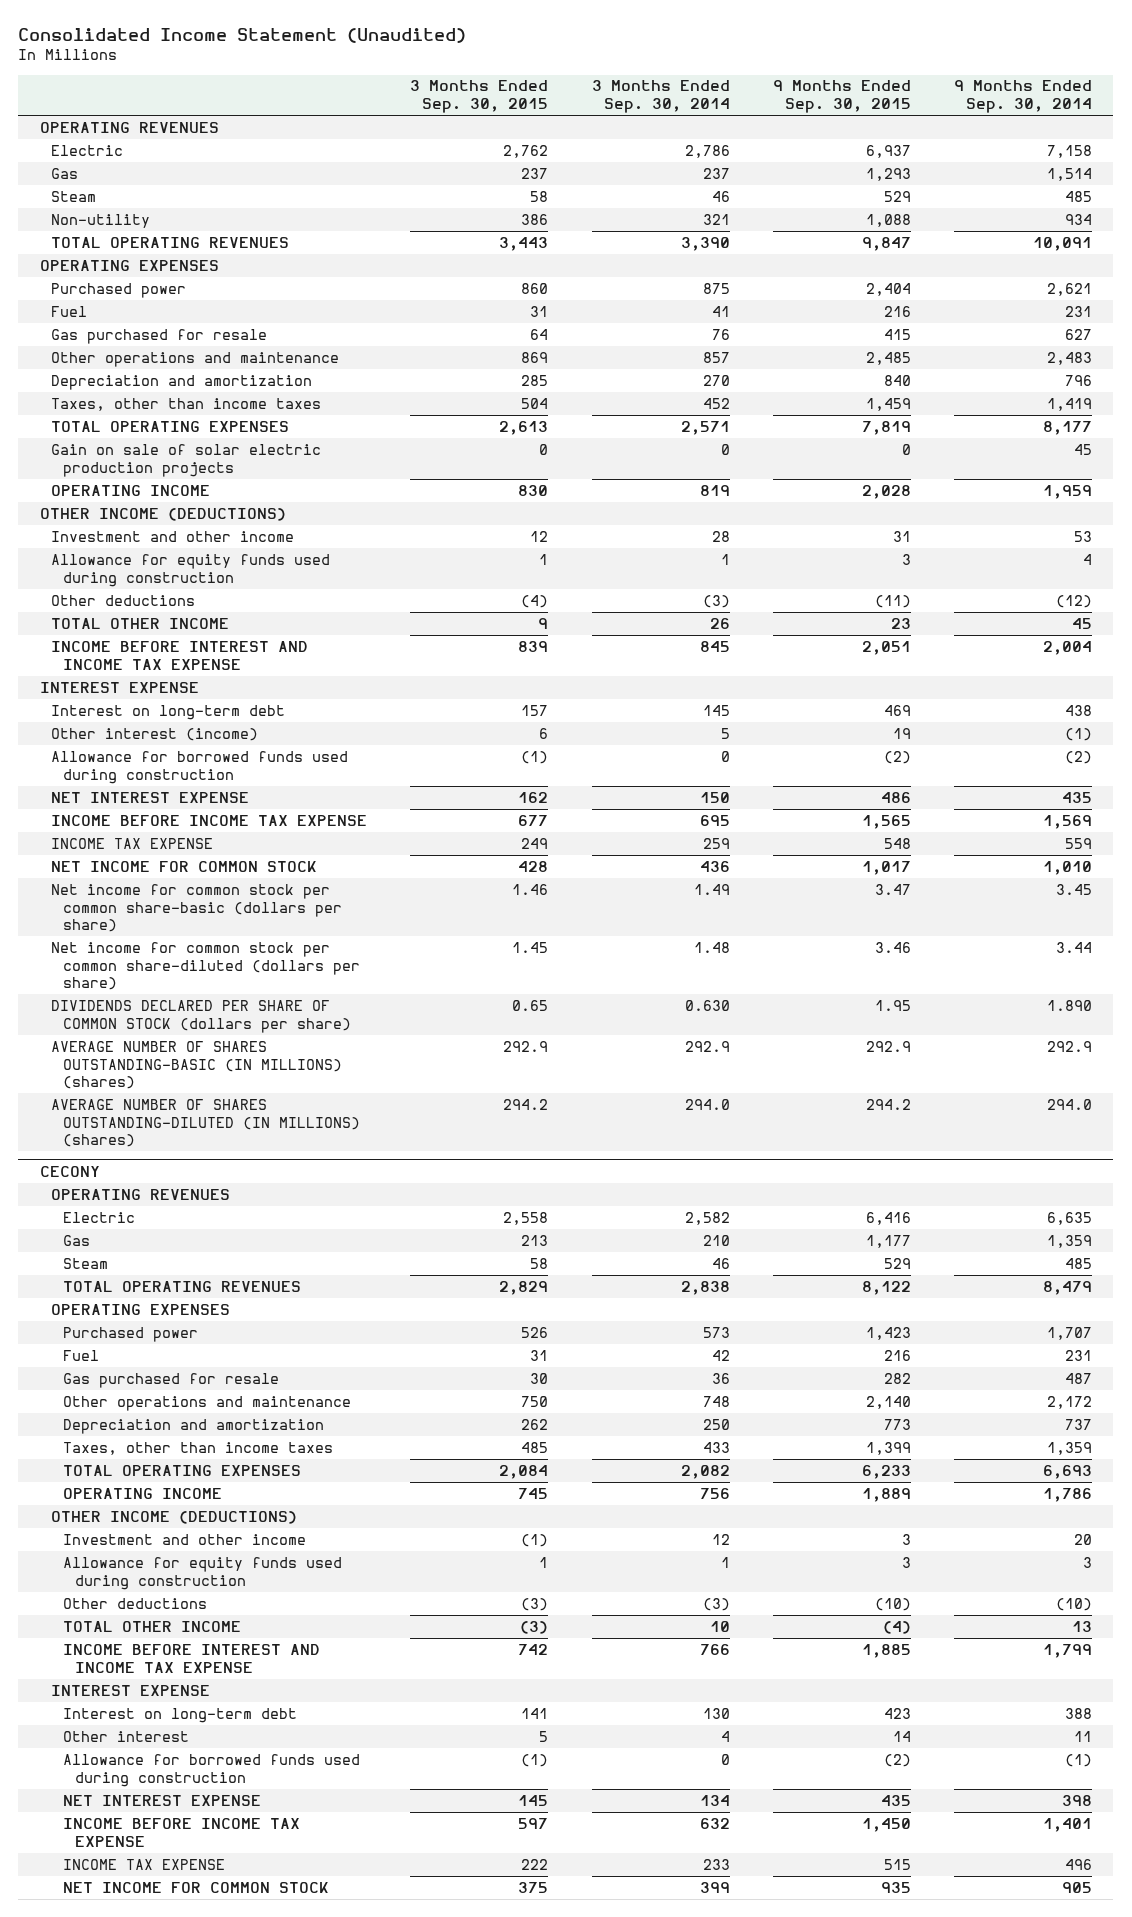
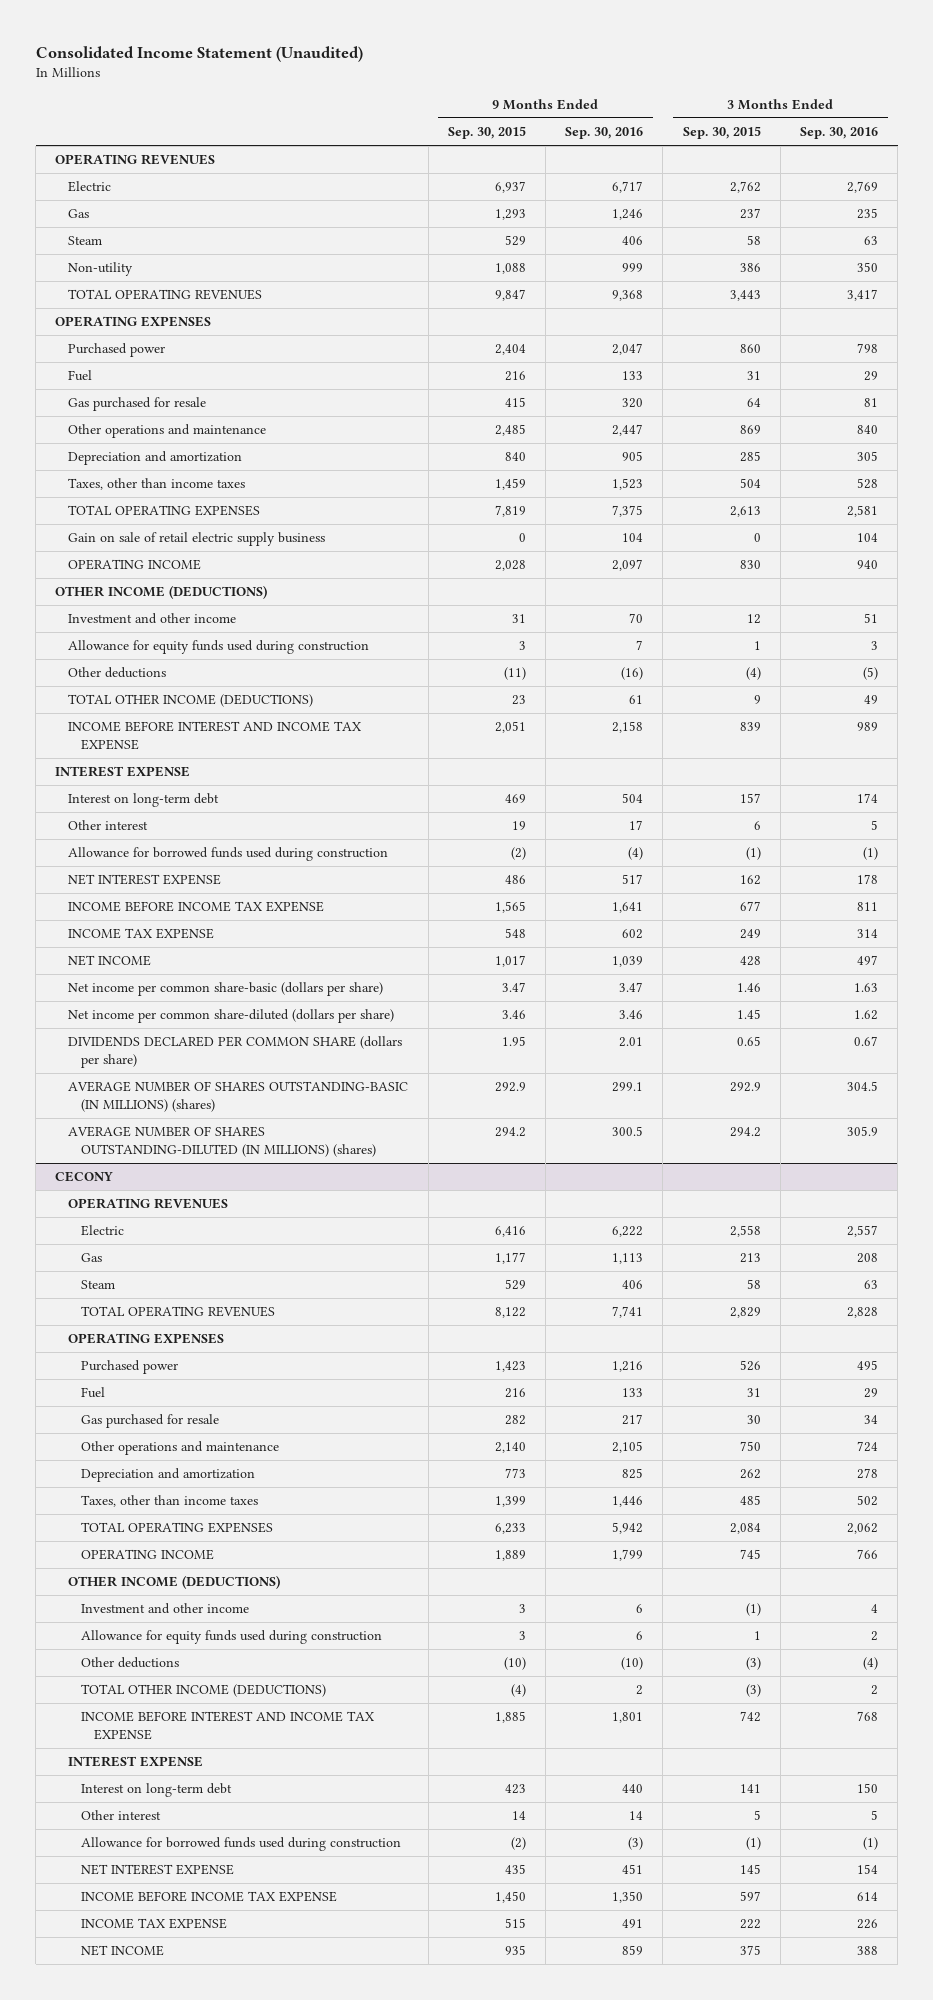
[591,80,730,114] 3 Months Ended Sep. 30, 2014 -> none
[953,80,1092,114] 9 Months Ended Sep. 30, 2014 -> none
none -> [565,127,644,140] Sep. 30, 2016
none -> [799,127,878,140] Sep. 30, 2016
[51,443,322,477] Gain on sale of solar electric production projects -> none
none -> [68,532,326,547] Gain on sale of retail electric supply business
[51,617,230,629] TOTAL OTHER INCOME -> [68,694,314,708] TOTAL OTHER INCOME (DEDUCTIONS)
[51,727,259,741] Other interest (income) -> [68,820,149,831] Other interest
[51,860,318,872] NET INCOME FOR COMMON STOCK -> [68,955,152,967] NET INCOME
[51,883,342,933] Net income for common stock per common share-basic (dollars per share) -> [68,982,384,997] Net income per common share-basic (dollars per share)
[51,941,360,991] Net income for common stock per common share-diluted (dollars per share) -> [68,1009,395,1024] Net income per common share-diluted (dollars per share)
[51,999,351,1033] DIVIDENDS DECLARED PER SHARE OF COMMON STOCK (dollars per share) -> [68,1036,403,1068] DIVIDENDS DECLARED PER COMMON SHARE (dollars per share)
[62,1620,241,1632] TOTAL OTHER INCOME -> [81,1684,327,1698] TOTAL OTHER INCOME (DEDUCTIONS)
[62,1881,329,1893] NET INCOME FOR COMMON STOCK -> [81,1945,165,1957] NET INCOME

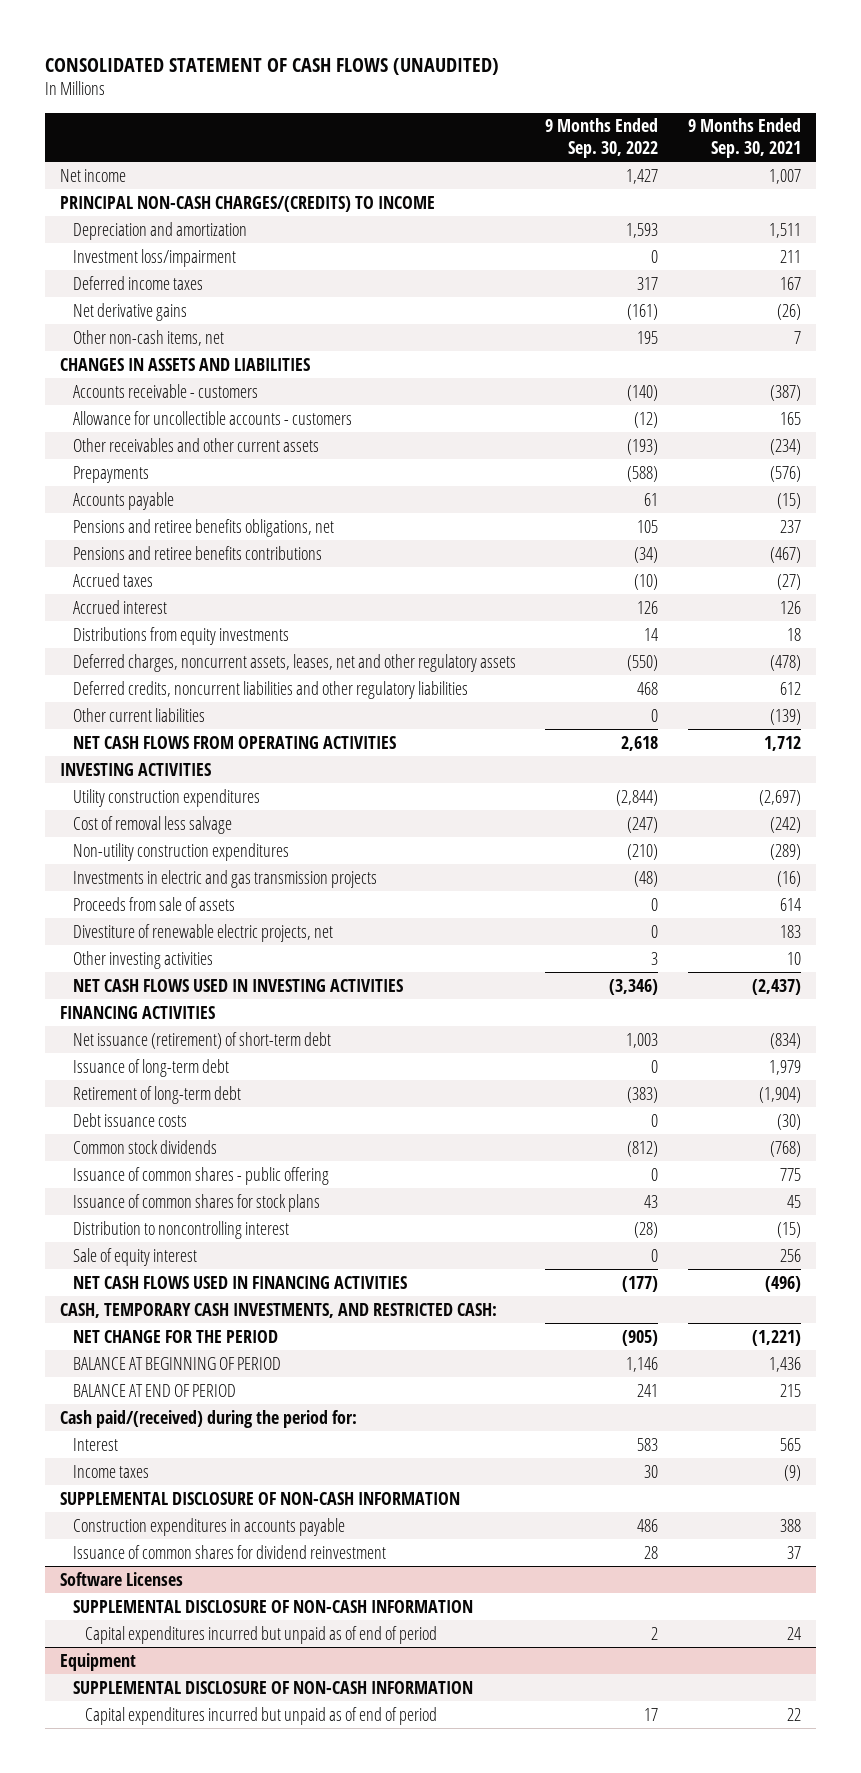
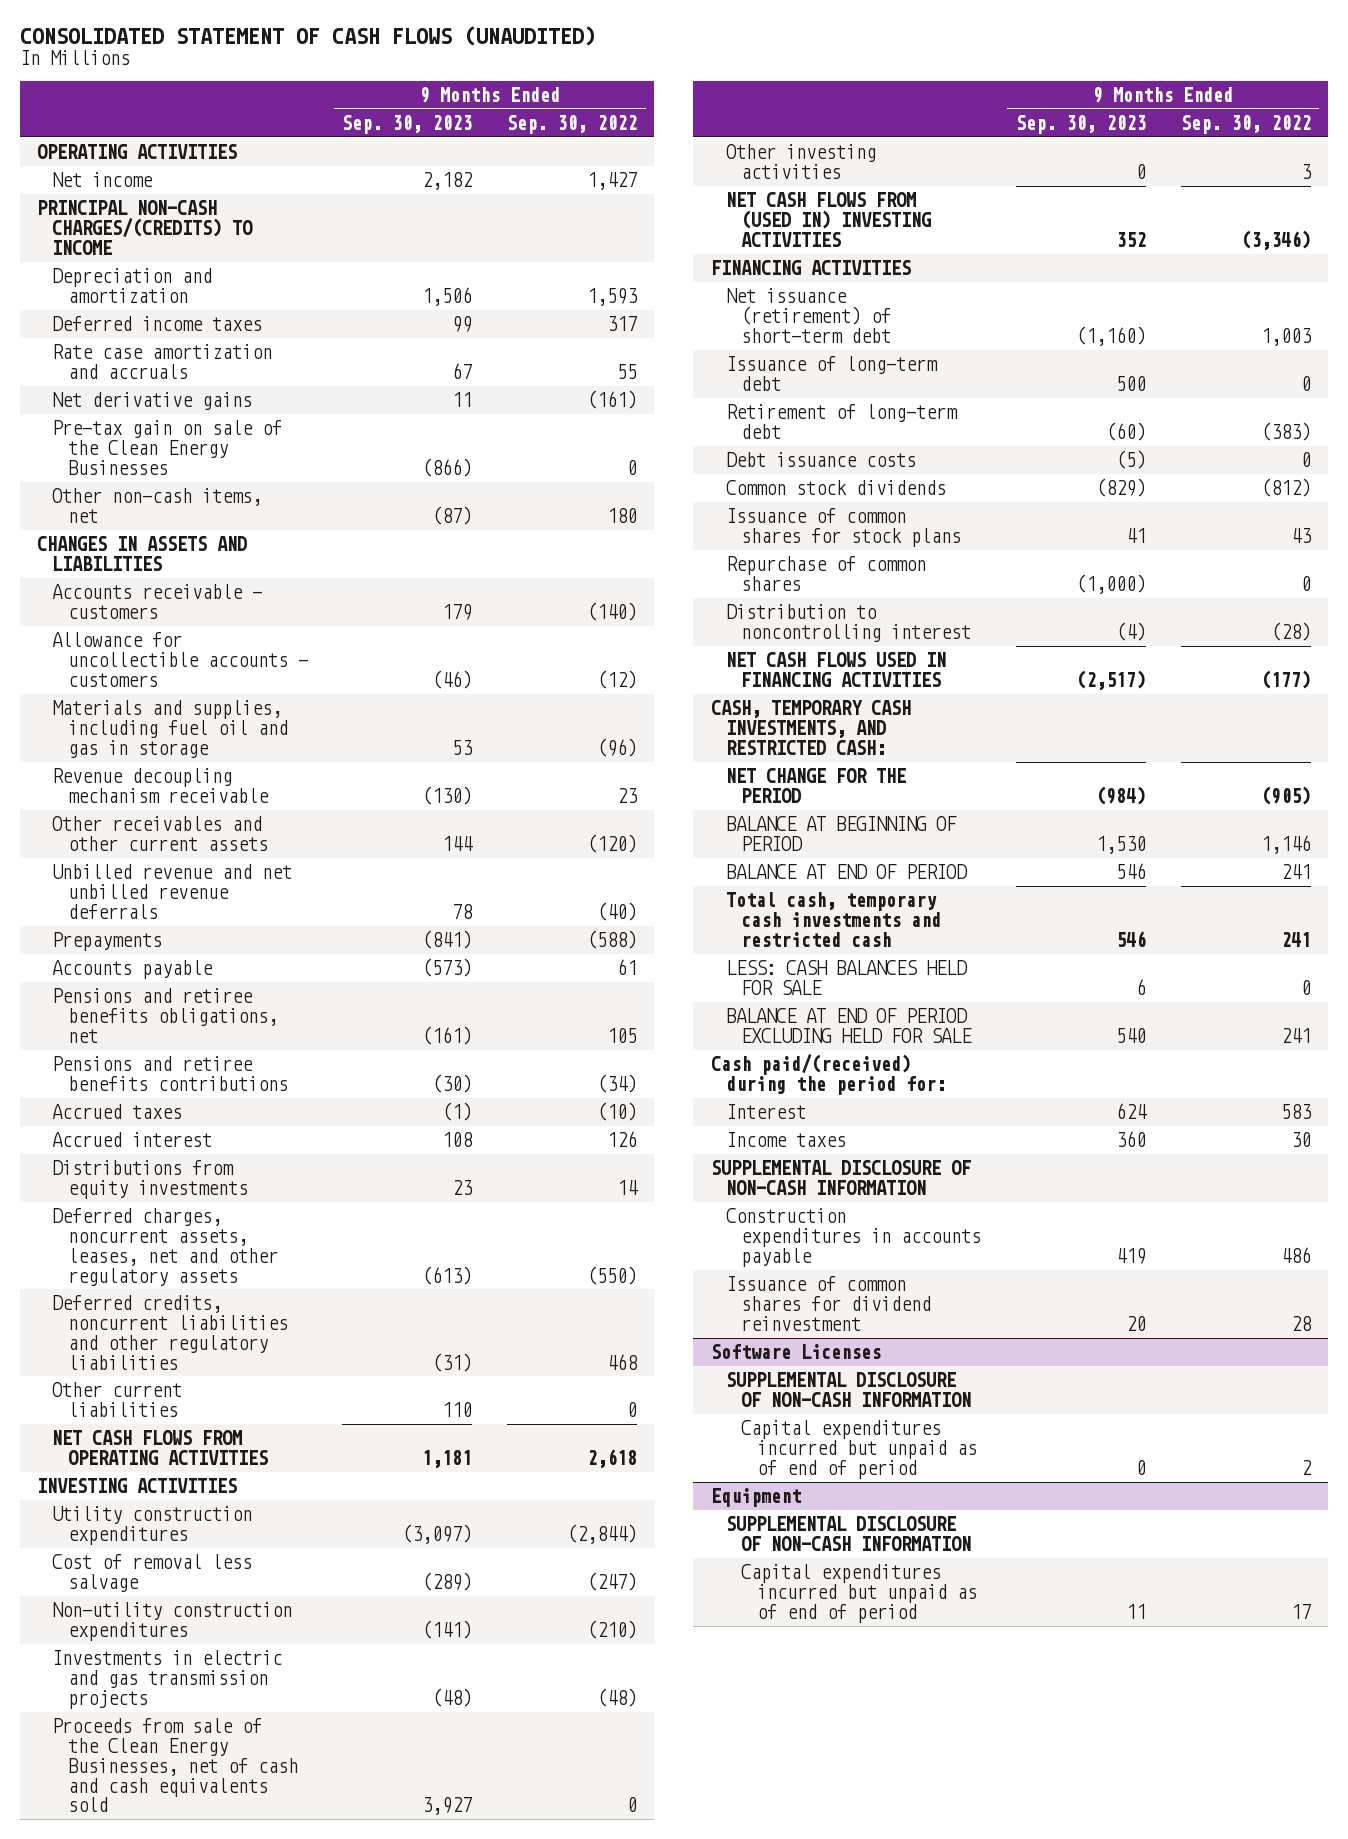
[688,118,802,158] 9 Months Ended Sep. 30, 2021 -> none
none -> [342,115,473,135] Sep. 30, 2023
none -> [37,144,238,160] OPERATING ACTIVITIES
[72,248,236,267] Investment loss/impairment -> none
none -> [52,344,273,379] Rate case amortization and accruals
none -> [52,420,283,475] Pre-tax gain on sale of the Clean Energy Businesses
[637,330,659,344] 195 -> [606,507,637,523] 180
none -> [52,700,288,758] Materials and supplies, including fuel oil and gas in storage
none -> [52,768,269,803] Revenue decoupling mechanism receivable
[627,438,659,455] (193) -> [586,833,637,853] (120)
none -> [52,864,293,919] Unbilled revenue and net unbilled revenue deferrals
[72,896,235,911] Proceeds from sale of assets -> none
[72,923,333,942] Divestiture of renewable electric projects, net -> none
none -> [52,1718,298,1813] Proceeds from sale of the Clean Energy Businesses, net of cash and cash equivalents sold
[72,978,403,992] NET CASH FLOWS USED IN INVESTING ACTIVITIES -> [726,192,932,247] NET CASH FLOWS FROM (USED IN) INVESTING ACTIVITIES
[72,1166,329,1185] Issuance of common shares - public offering -> none
none -> [726,556,927,591] Repurchase of common shares
[72,1247,197,1266] Sale of equity interest -> none
none -> [726,892,942,947] Total cash, temporary cash investments and restricted cash
none -> [726,960,969,995] LESS: CASH BALANCES HELD FOR SALE
none -> [726,1008,973,1043] BALANCE AT END OF PERIOD EXCLUDING HELD FOR SALE

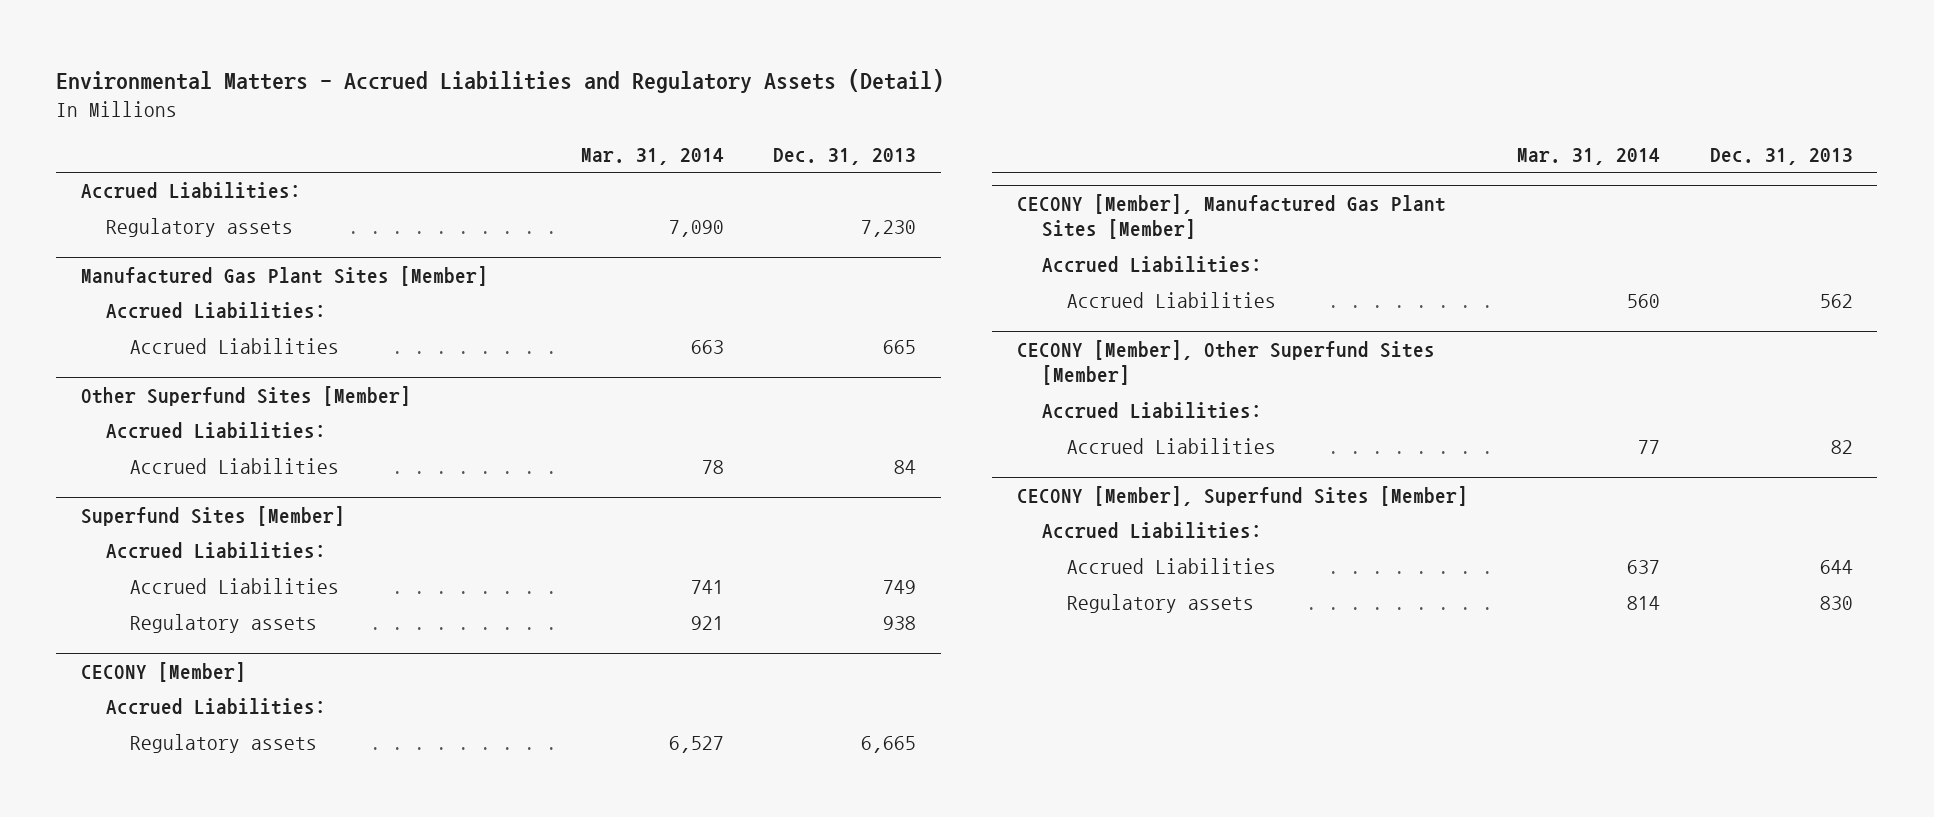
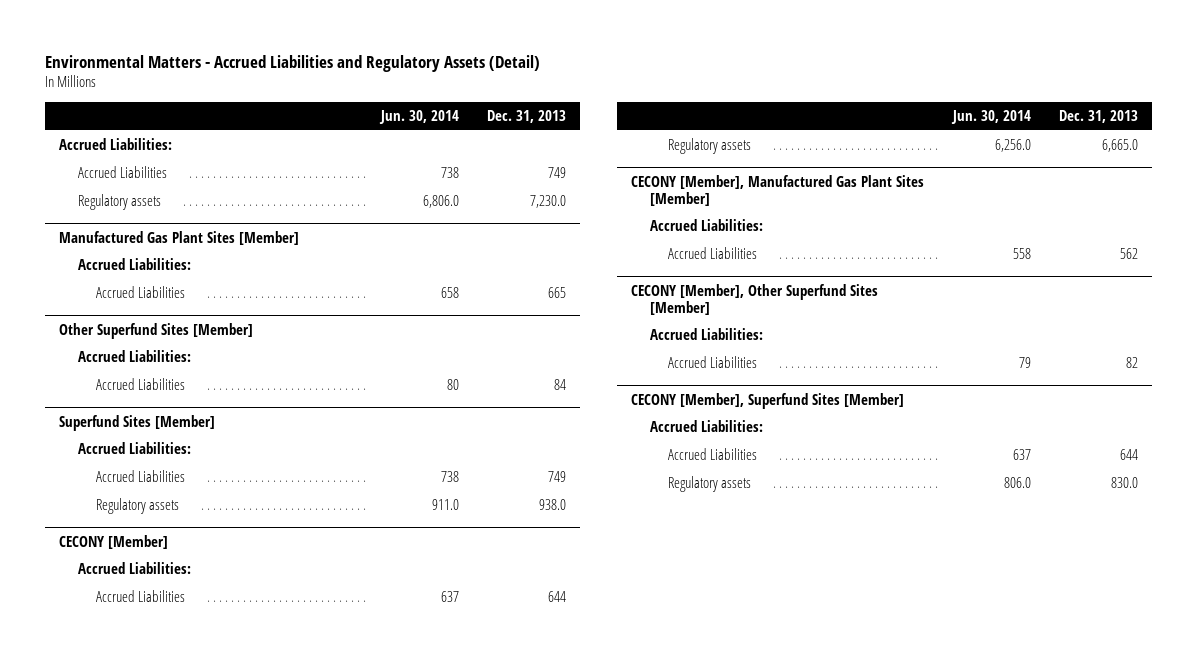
[581,148,725,166] Mar. 31, 2014 -> none
none -> [378,110,459,125] Jun. 30, 2014
none -> [77,166,167,179] Accrued Liabilities
[861,220,917,238] 7,230 -> [530,195,567,209] 7,230.0
[883,616,917,631] 938 -> [539,499,567,511] 938.0
none -> [96,590,186,603] Accrued Liabilities
[861,736,917,754] 6,665 -> [1102,139,1139,153] 6,665.0
[1819,596,1853,611] 830 -> [1111,477,1139,489] 830.0

